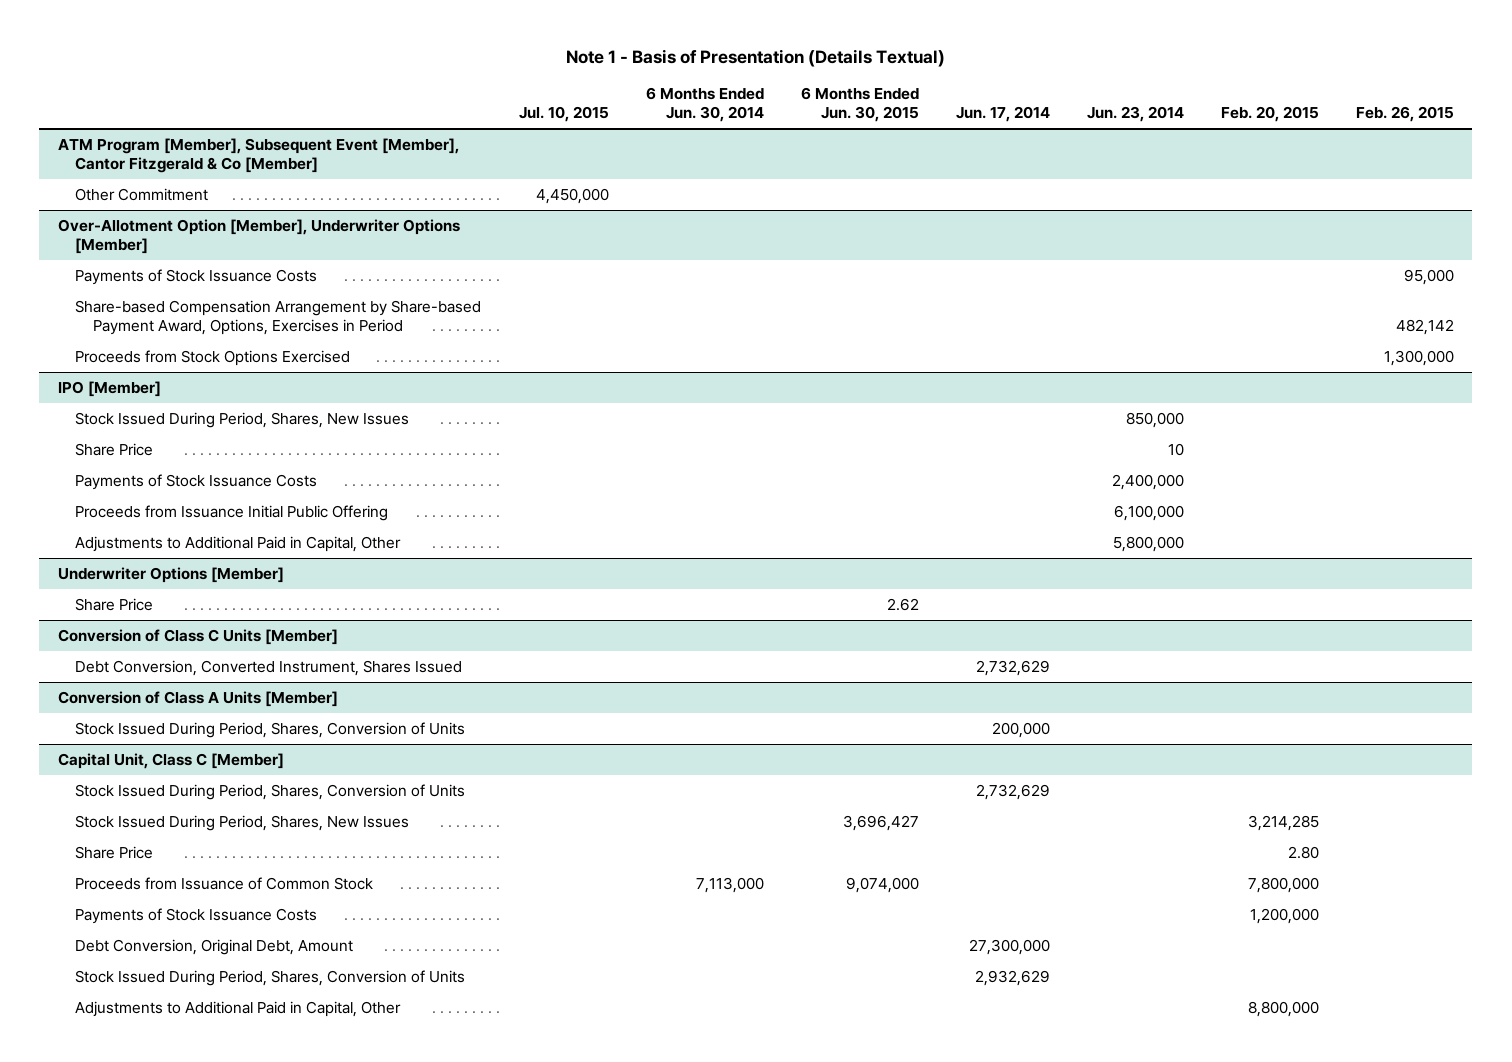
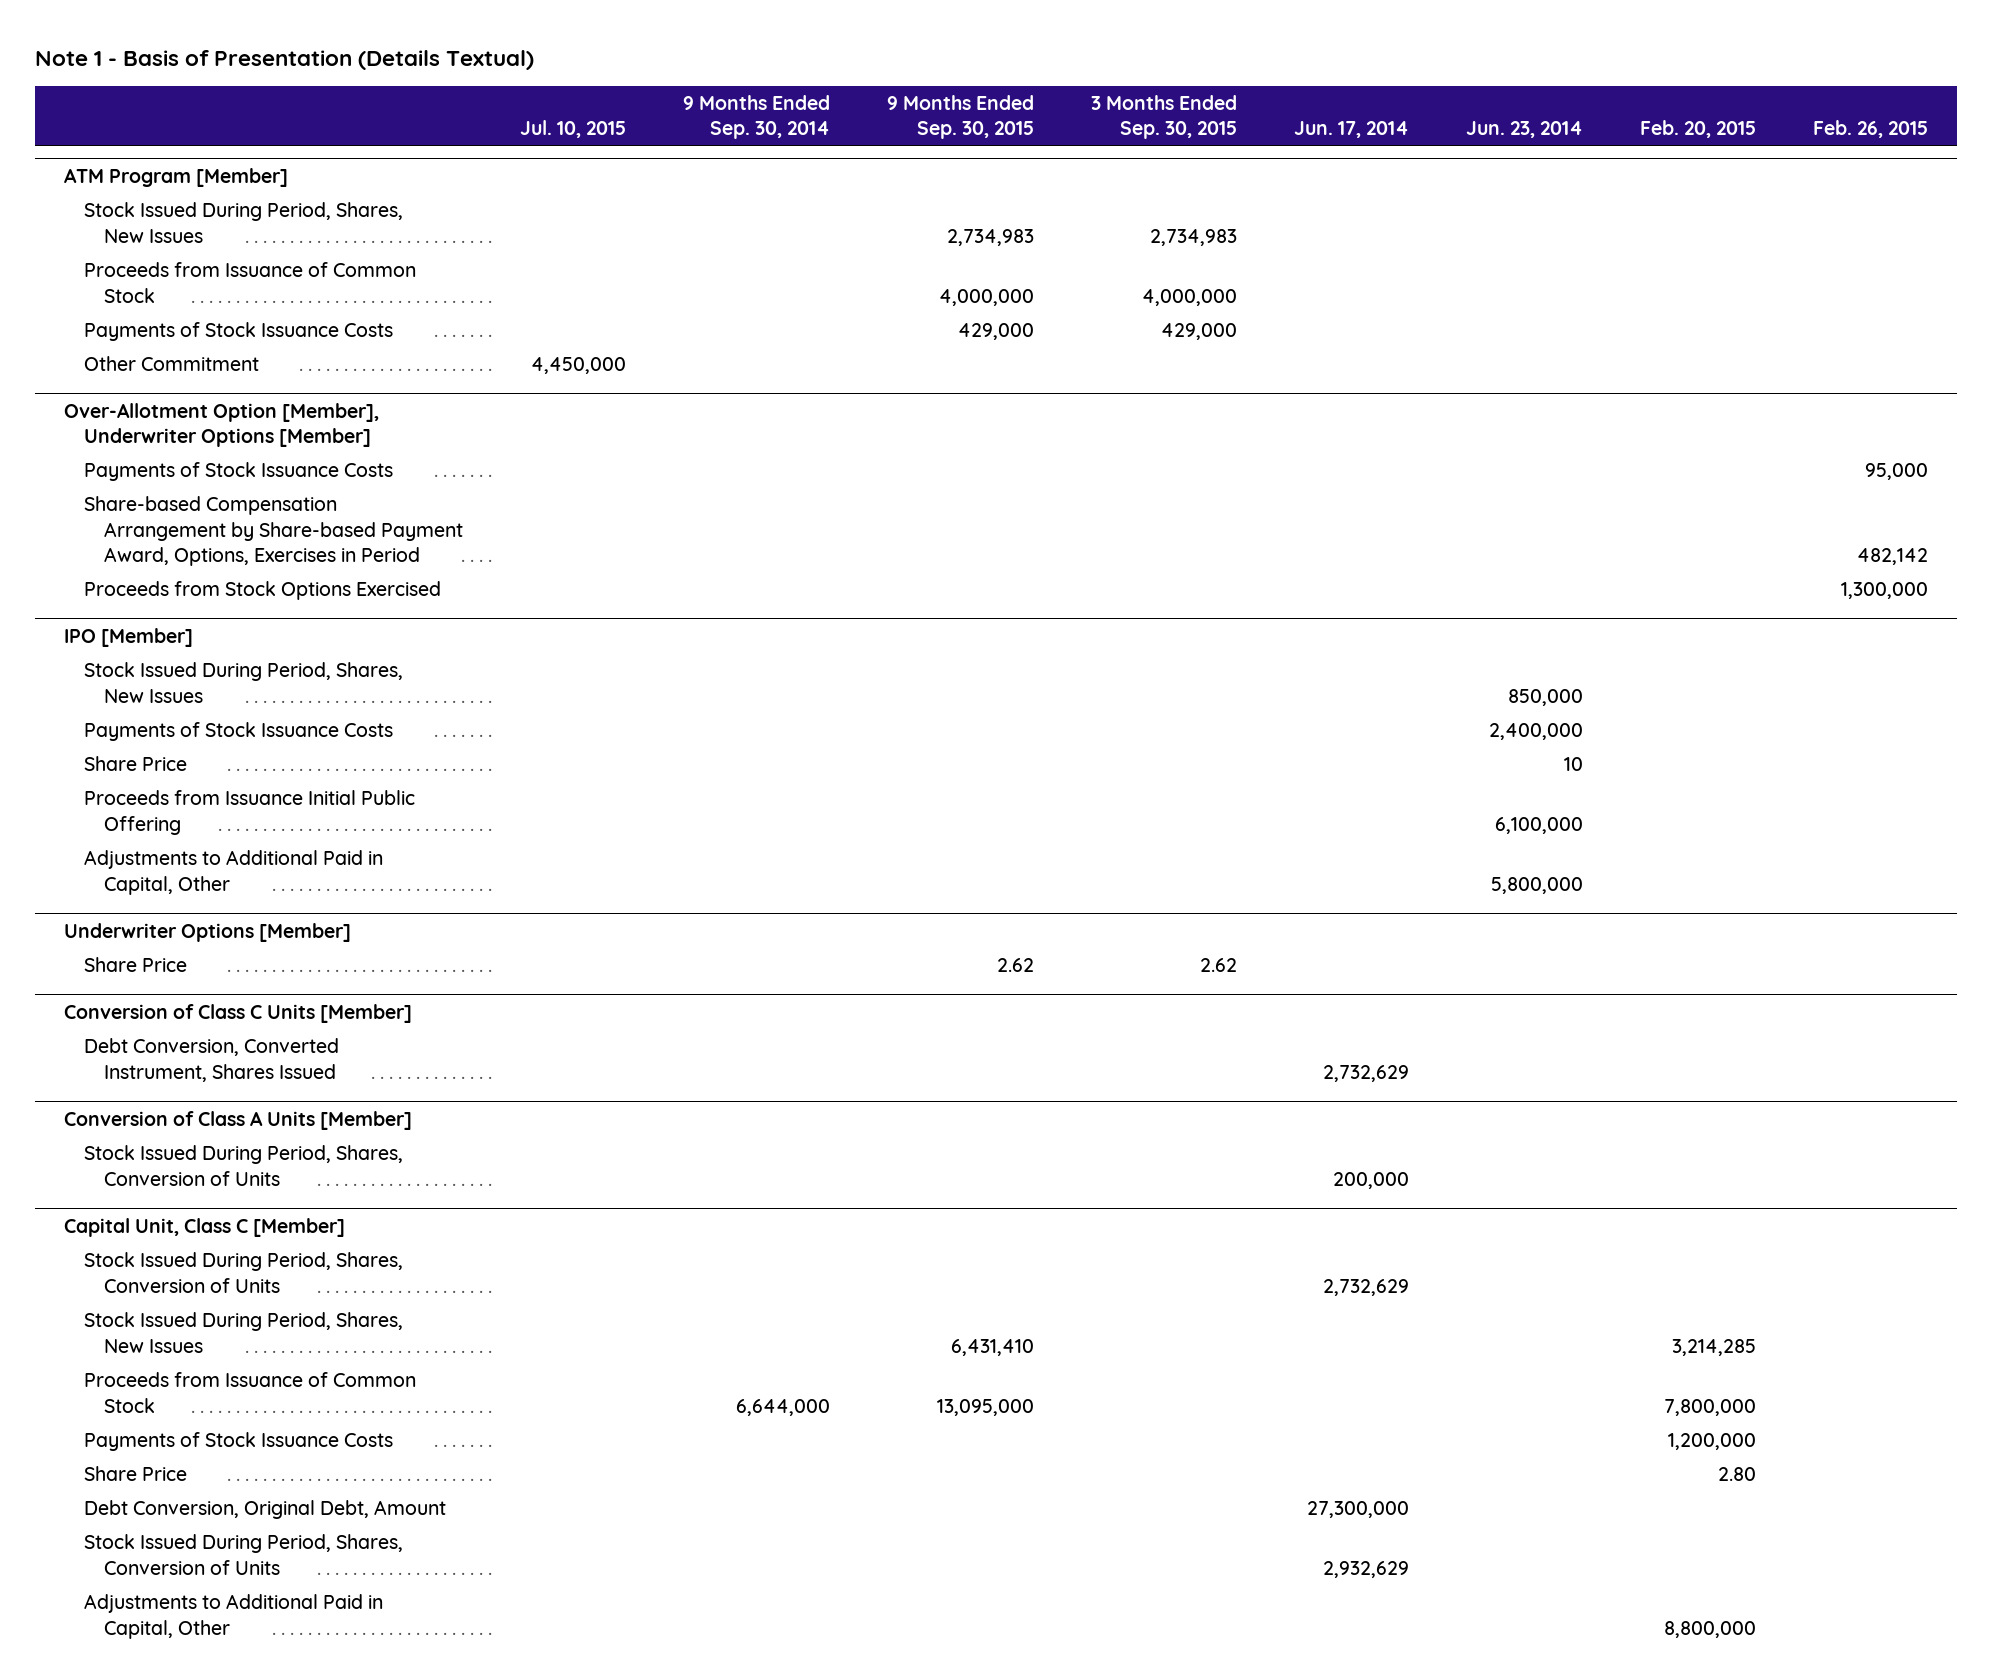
[645,87,764,123] 6 Months Ended Jun. 30, 2014 -> none
[800,87,919,123] 6 Months Ended Jun. 30, 2015 -> none
none -> [683,94,831,140] 9 Months Ended Sep. 30, 2014
none -> [887,94,1035,140] 9 Months Ended Sep. 30, 2015
none -> [1091,94,1238,140] 3 Months Ended Sep. 30, 2015
[57,137,459,173] ATM Program [Member], Subsequent Event [Member], Cantor Fitzgerald & Co [Member] -> [63,167,288,187] ATM Program [Member]
none -> [84,202,404,243] Stock Issued During Period, Shares, New Issues
none -> [84,262,417,303] Proceeds from Issuance of Common Stock
none -> [84,322,394,342] Payments of Stock Issuance Costs
[75,442,154,456] Share Price -> [84,756,188,772] Share Price
[75,845,154,859] Share Price -> [84,1466,188,1482] Share Price

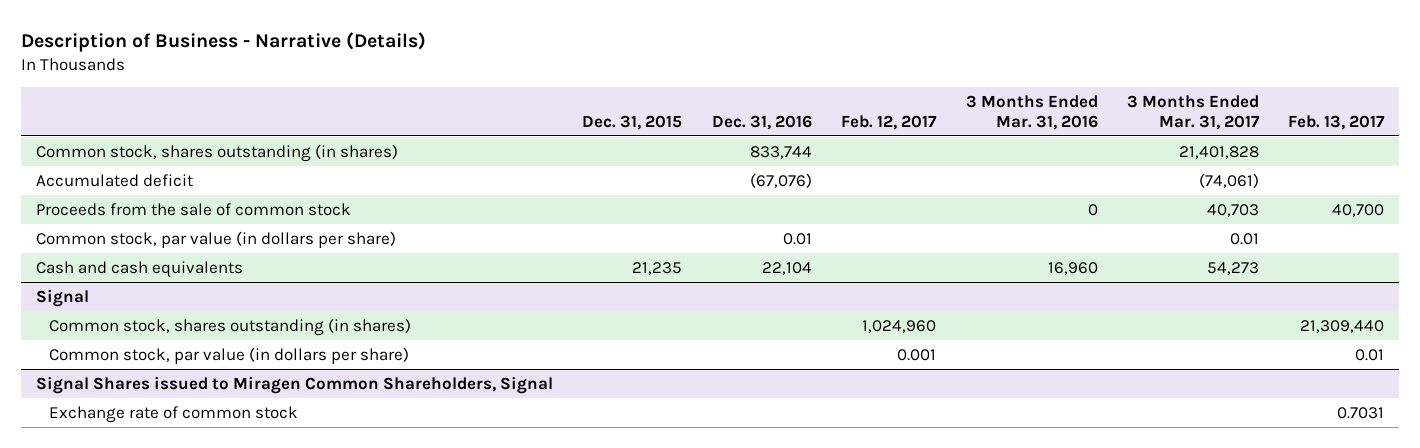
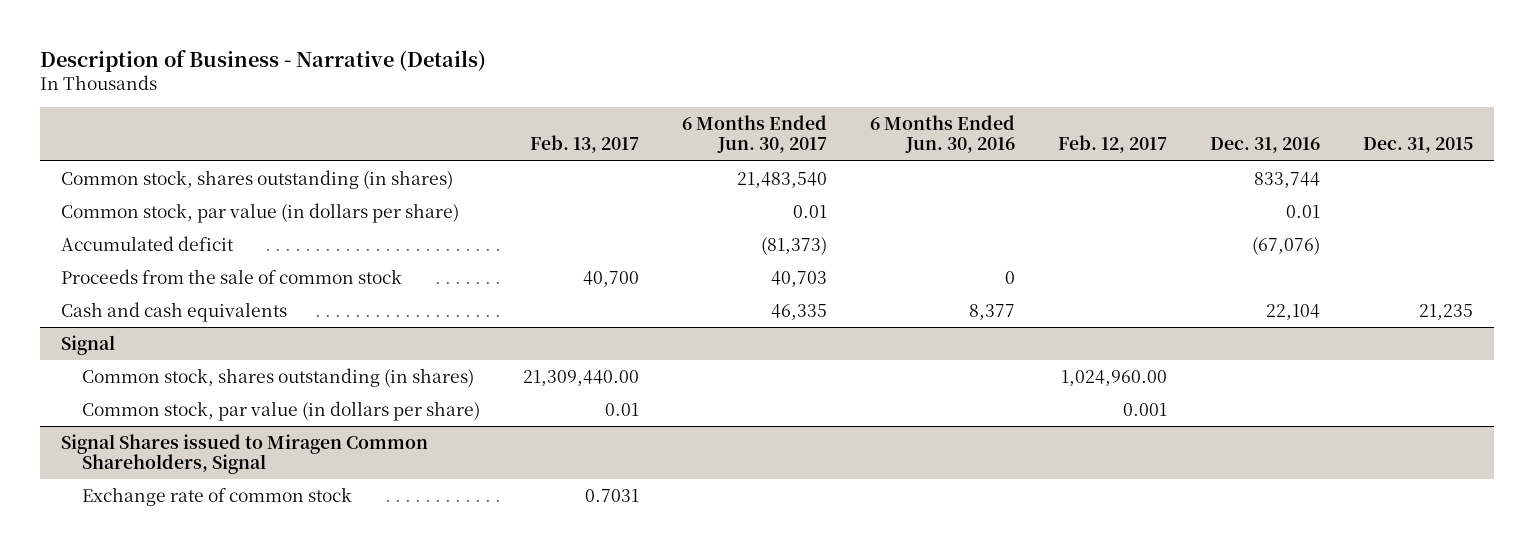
[965,94,1098,130] 3 Months Ended Mar. 31, 2016 -> none
[1126,94,1260,130] 3 Months Ended Mar. 31, 2017 -> none
none -> [681,114,827,154] 6 Months Ended Jun. 30, 2017
none -> [869,114,1015,154] 6 Months Ended Jun. 30, 2016
[36,230,397,248] Common stock, par value (in dollars per share) -> [61,202,460,223] Common stock, par value (in dollars per share)
[862,319,937,333] 1,024,960 -> [1060,369,1167,386] 1,024,960.00
[1300,319,1385,333] 21,309,440 -> [522,369,639,386] 21,309,440.00

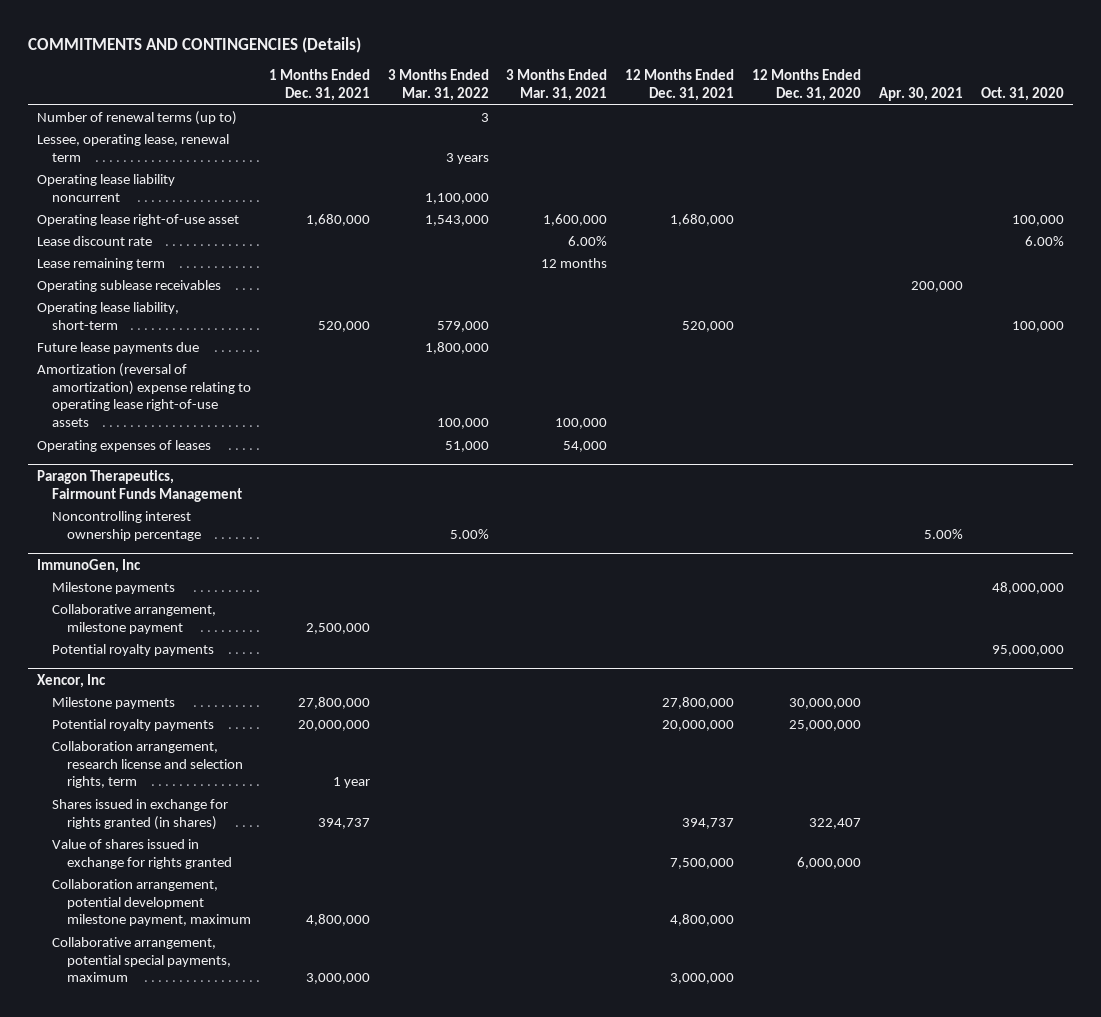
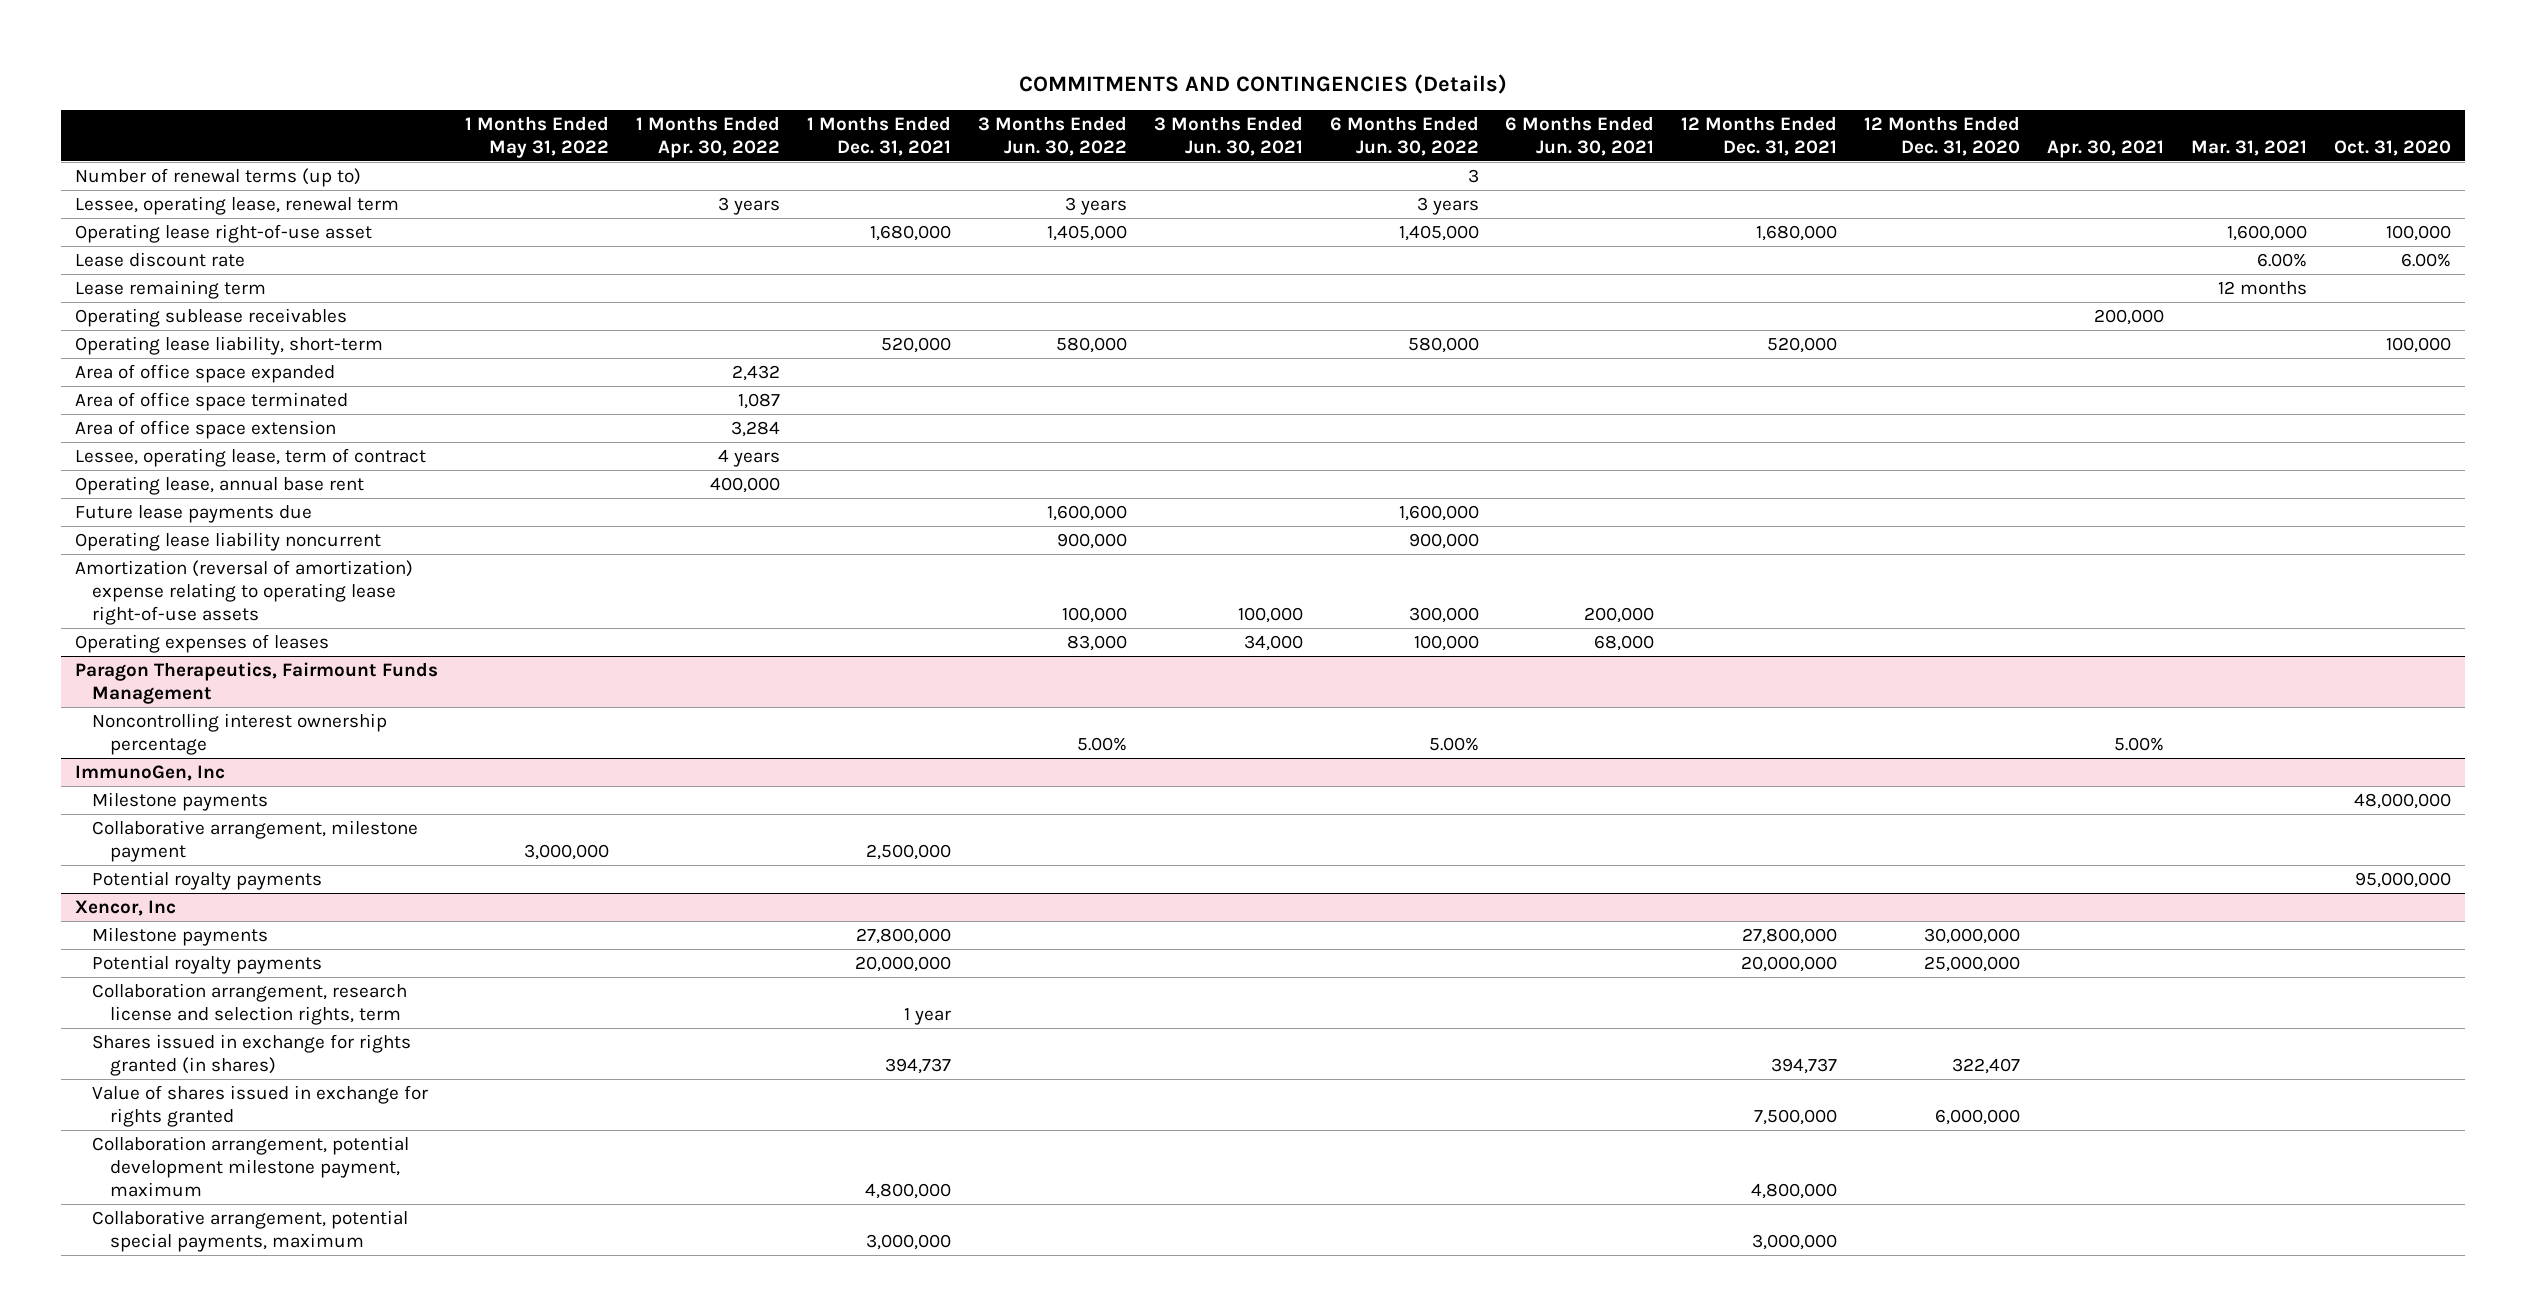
[387,69,489,102] 3 Months Ended Mar. 31, 2022 -> none
[506,69,608,102] 3 Months Ended Mar. 31, 2021 -> none
none -> [464,115,609,158] 1 Months Ended May 31, 2022
none -> [635,115,780,158] 1 Months Ended Apr. 30, 2022
none -> [977,115,1127,156] 3 Months Ended Jun. 30, 2022
none -> [1153,115,1303,156] 3 Months Ended Jun. 30, 2021
none -> [1329,115,1479,156] 6 Months Ended Jun. 30, 2022
none -> [1505,115,1655,156] 6 Months Ended Jun. 30, 2021
none -> [2191,139,2308,156] Mar. 31, 2021
none -> [74,364,335,384] Area of office space expanded
none -> [74,392,348,412] Area of office space terminated
none -> [74,420,336,440] Area of office space extension
none -> [74,448,426,468] Lessee, operating lease, term of contract
none -> [74,476,364,496] Operating lease, annual base rent
[36,173,175,202] Operating lease liability noncurrent -> [74,532,381,552] Operating lease liability noncurrent

